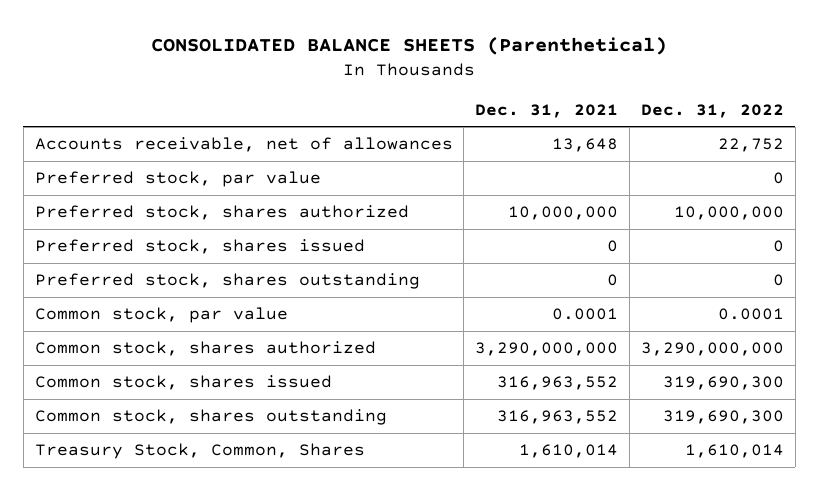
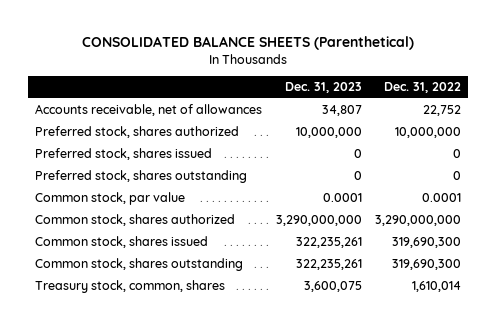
[475,103,619,118] Dec. 31, 2021 -> none
none -> [284,82,362,94] Dec. 31, 2023
[34,171,321,188] Preferred stock, par value -> none
[34,443,365,460] Treasury Stock, Common, Shares -> [35,280,226,294] Treasury stock, common, shares

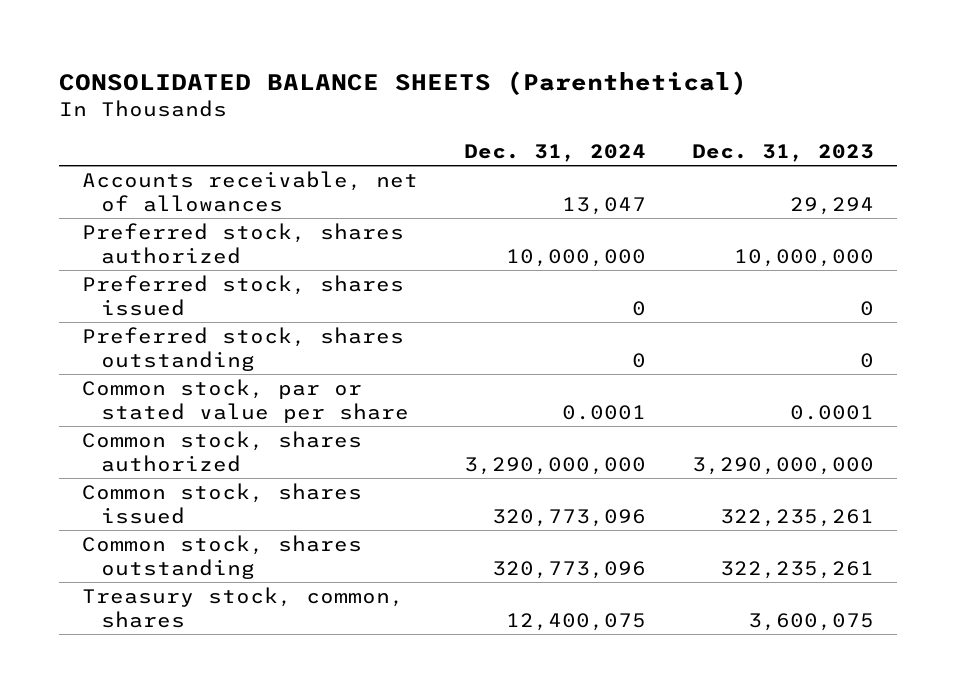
[384,82,462,94] Dec. 31, 2022 -> none
none -> [464,143,647,162] Dec. 31, 2024
[321,105,362,117] 34,807 -> [790,196,875,215] 29,294
[35,192,186,206] Common stock, par value -> [82,379,409,423] Common stock, par or stated value per share

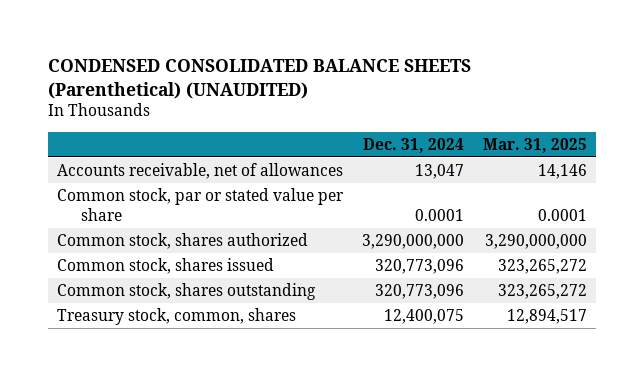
[59,70,748,95] CONSOLIDATED BALANCE SHEETS (Parenthetical) -> [47,58,471,99] CONDENSED CONSOLIDATED BALANCE SHEETS (Parenthetical) (UNAUDITED)
[692,143,875,162] Dec. 31, 2023 -> none
none -> [482,137,587,153] Mar. 31, 2025
[82,223,405,264] Preferred stock, shares authorized -> none
[82,275,405,316] Preferred stock, shares issued -> none
[82,327,405,371] Preferred stock, shares outstanding -> none

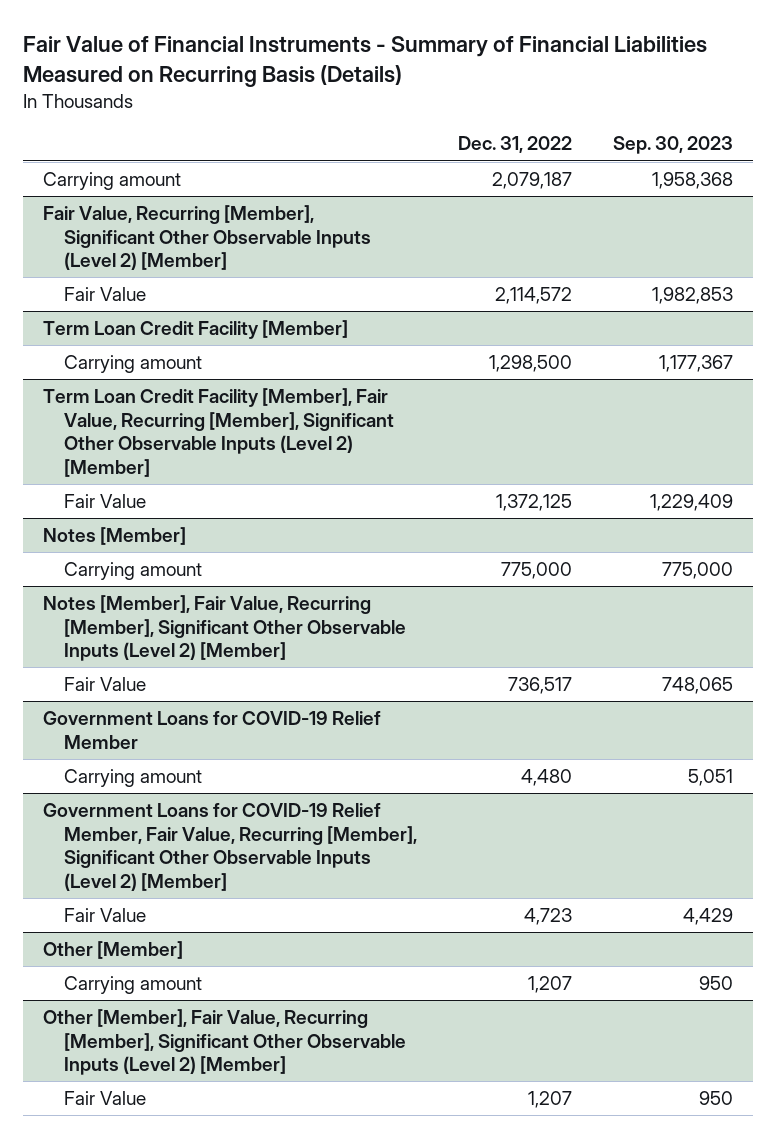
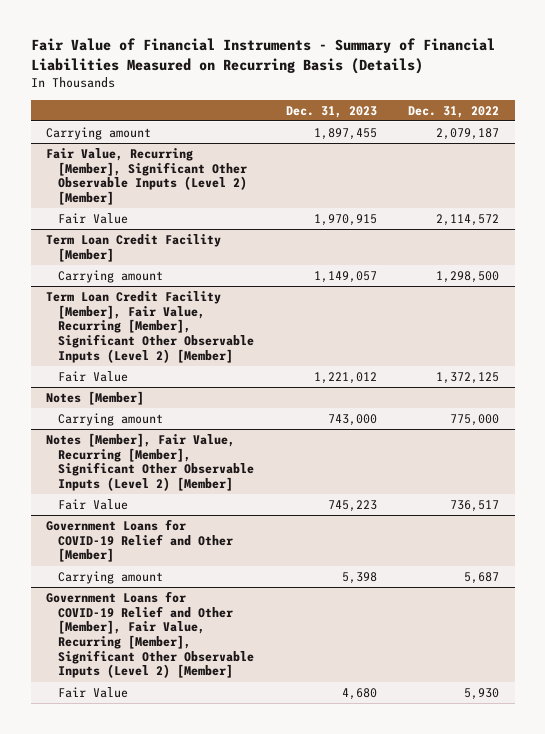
[612,136,733,155] Sep. 30, 2023 -> none
none -> [285,105,377,118] Dec. 31, 2023
[43,940,184,959] Other [Member] -> none
[63,975,202,994] Carrying amount -> none
[43,1008,406,1076] Other [Member], Fair Value, Recurring [Member], Significant Other Observable Inputs (Level 2) [Member] -> none
[63,1090,146,1105] Fair Value -> none
[43,710,382,749] Government Loans for COVID-19 Relief Member -> [46,519,234,563] Government Loans for COVID-19 Relief and Other [Member]
[520,768,572,786] 4,480 -> [463,572,499,585] 5,687
[43,802,417,891] Government Loans for COVID-19 Relief Member, Fair Value, Recurring [Member], Significant Other Observable Inputs (Level 2) [Member] -> [46,591,255,679] Government Loans for COVID-19 Relief and Other [Member], Fair Value, Recurring [Member], Significant Other Observable Inputs (Level 2) [Member]
[523,907,572,925] 4,723 -> [463,688,499,701] 5,930

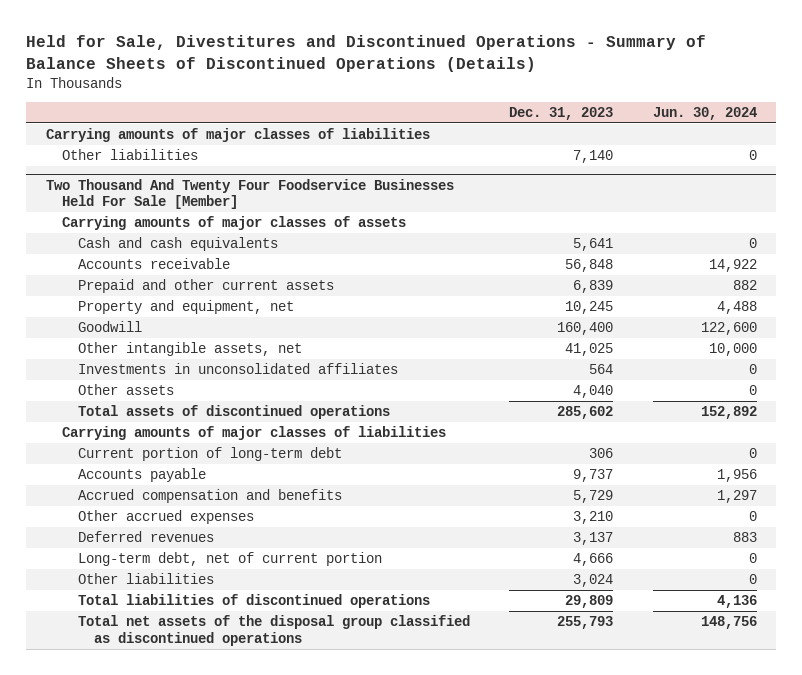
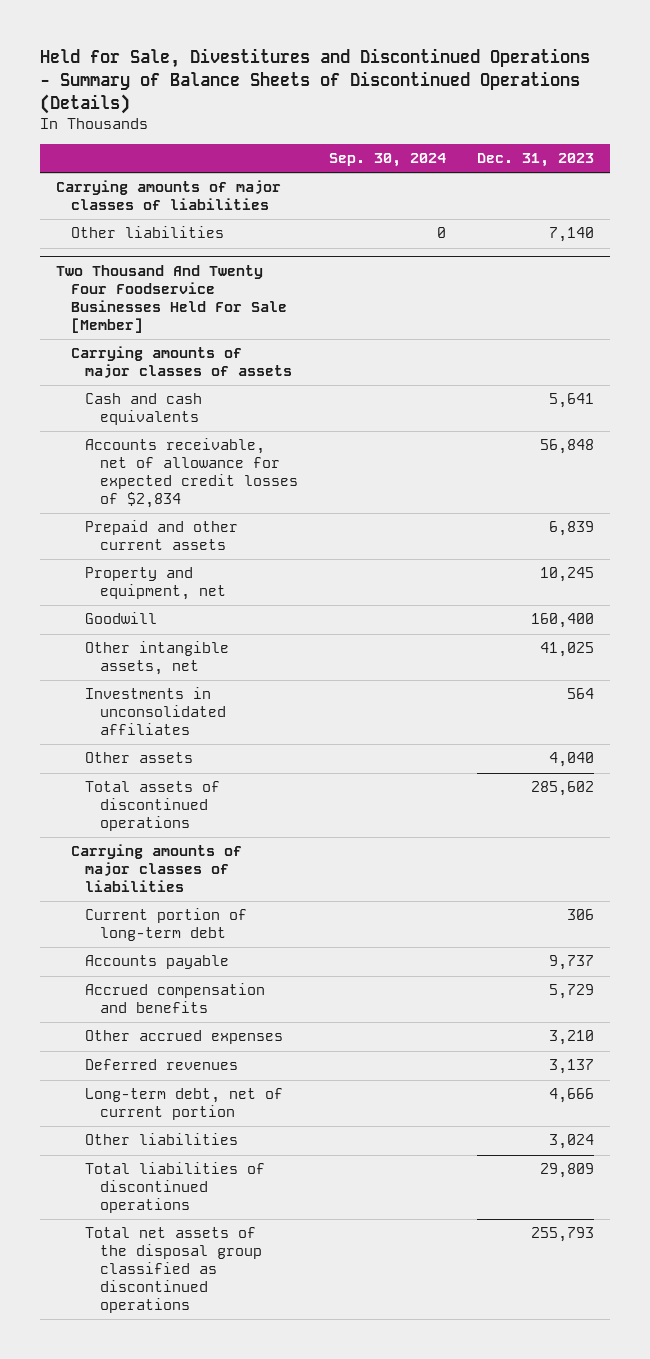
[652,106,757,120] Jun. 30, 2024 -> none
none -> [328,152,446,167] Sep. 30, 2024
[77,258,230,270] Accounts receivable -> [85,438,298,508] Accounts receivable, net of allowance for expected credit losses of $2,834

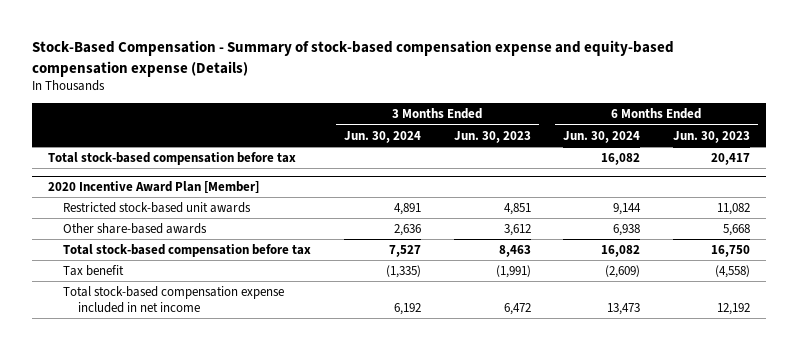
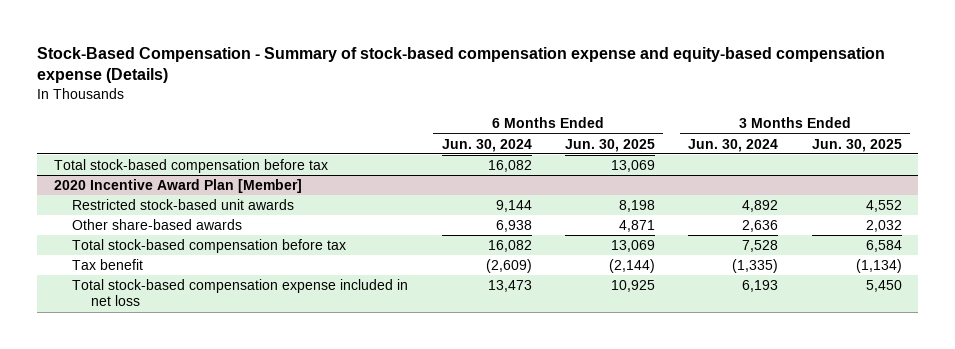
[453,130,531,143] Jun. 30, 2023 -> none
[672,130,750,143] Jun. 30, 2023 -> none
none -> [565,138,656,152] Jun. 30, 2025
none -> [811,138,902,152] Jun. 30, 2025
[393,202,421,215] 4,891 -> [742,200,779,213] 4,892
[388,244,421,257] 7,527 -> [742,240,779,253] 7,528
[63,285,285,314] Total stock-based compensation expense included in net income -> [72,279,409,307] Total stock-based compensation expense included in net loss
[393,303,421,316] 6,192 -> [742,280,779,293] 6,193

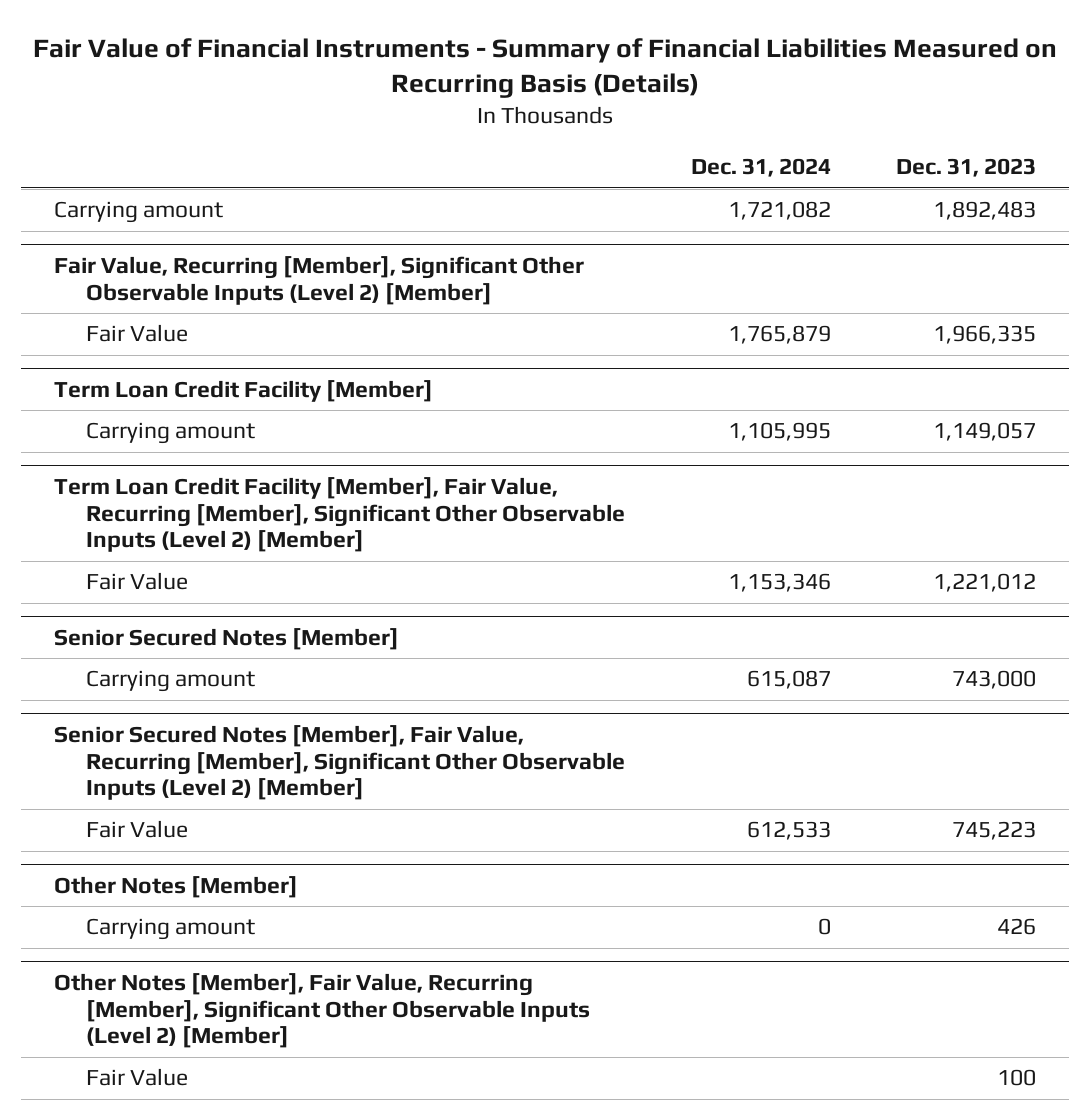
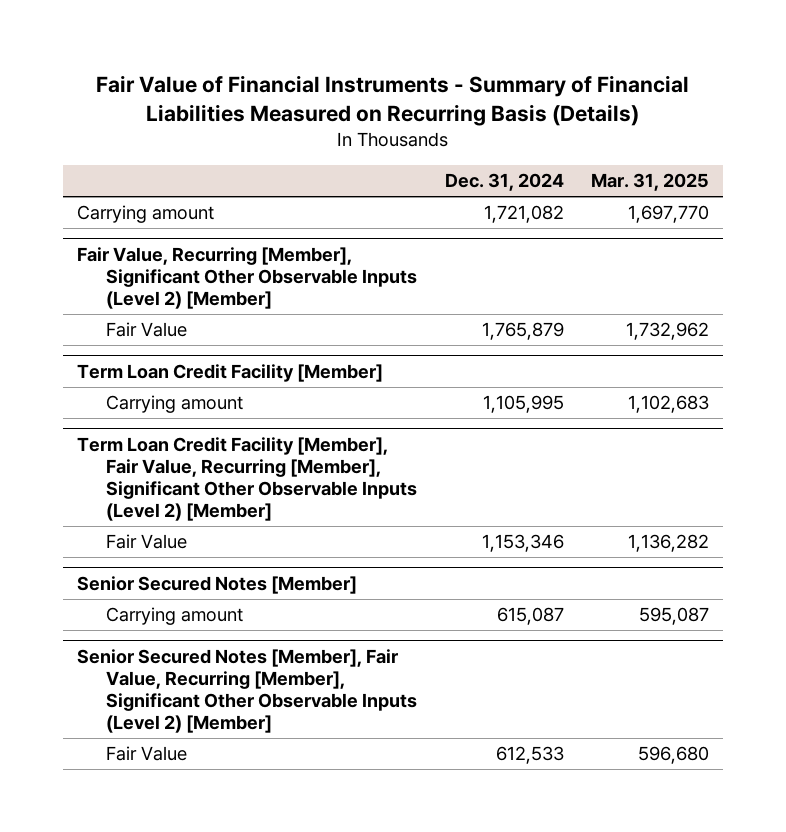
[896,158,1037,178] Dec. 31, 2023 -> none
none -> [590,173,709,192] Mar. 31, 2025
[53,875,298,898] Other Notes [Member] -> none
[86,918,256,941] Carrying amount -> none
[53,972,591,1049] Other Notes [Member], Fair Value, Recurring [Member], Significant Other Observable Inputs (Level 2) [Member] -> none
[86,1068,189,1087] Fair Value -> none

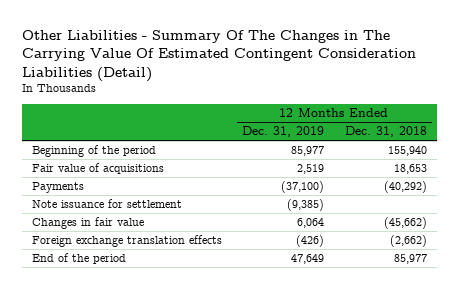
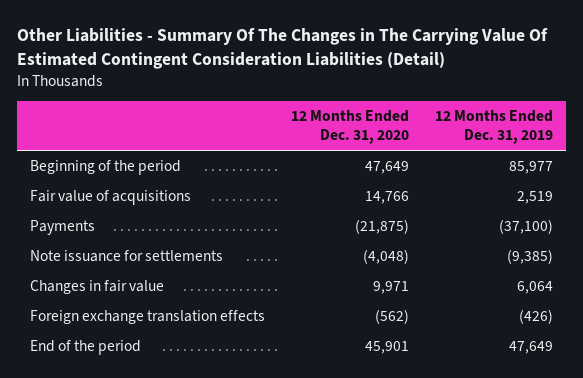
[344,126,427,138] Dec. 31, 2018 -> none
none -> [290,110,409,145] 12 Months Ended Dec. 31, 2020
[31,199,182,209] Note issuance for settlement -> [29,250,223,263] Note issuance for settlements

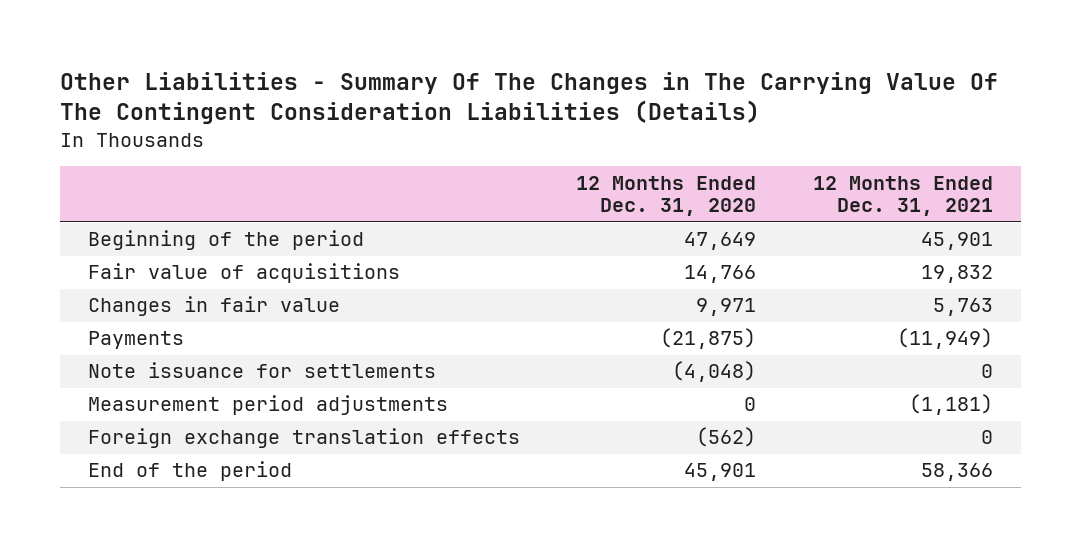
[16,27,548,69] Other Liabilities - Summary Of The Changes in The Carrying Value Of Estimated Contingent Consideration Liabilities (Detail) -> [59,72,998,125] Other Liabilities - Summary Of The Changes in The Carrying Value Of The Contingent Consideration Liabilities (Details)
[434,110,553,145] 12 Months Ended Dec. 31, 2019 -> none
none -> [812,175,993,217] 12 Months Ended Dec. 31, 2021
[29,280,164,295] Changes in fair value -> [88,296,341,317] Changes in fair value
none -> [88,395,449,416] Measurement period adjustments

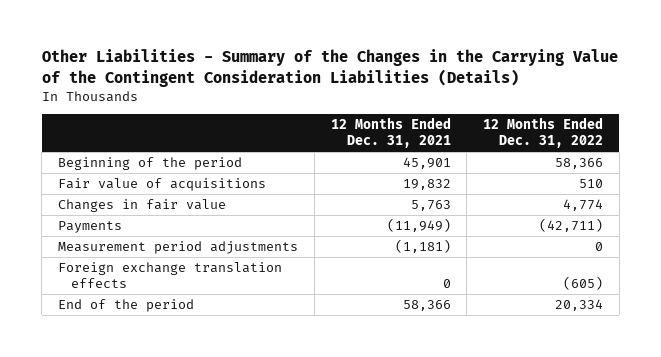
[59,72,998,125] Other Liabilities - Summary Of The Changes in The Carrying Value Of The Contingent Consideration Liabilities (Details) -> [41,49,618,87] Other Liabilities - Summary of the Changes in the Carrying Value of the Contingent Consideration Liabilities (Details)
[576,175,757,217] 12 Months Ended Dec. 31, 2020 -> none
none -> [483,117,604,149] 12 Months Ended Dec. 31, 2022
[88,362,437,379] Note issuance for settlements -> none

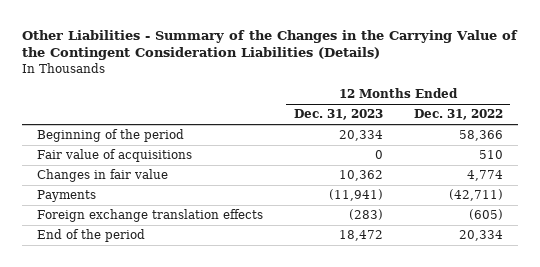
[330,117,451,149] 12 Months Ended Dec. 31, 2021 -> none
none -> [293,109,383,121] Dec. 31, 2023
[58,241,299,255] Measurement period adjustments -> none

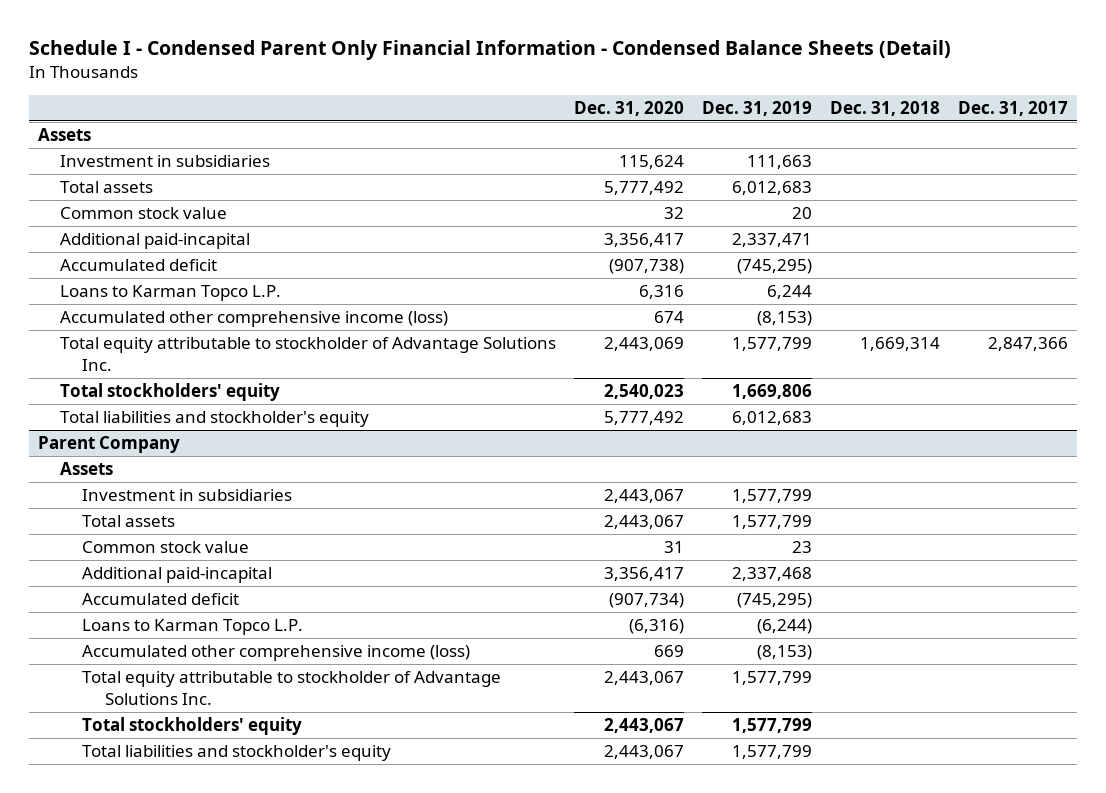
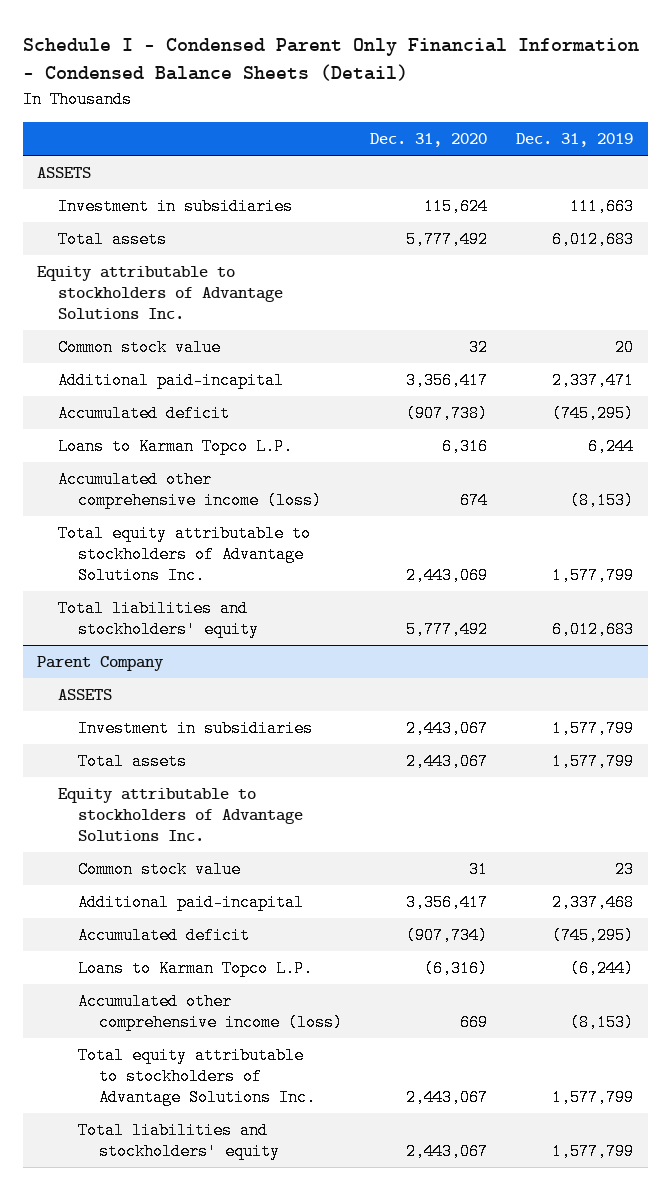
[830,100,941,116] Dec. 31, 2018 -> none
[958,100,1069,116] Dec. 31, 2017 -> none
[38,128,92,142] Assets -> [37,167,92,179] ASSETS
none -> [37,266,283,320] Equity attributable to stockholders of Advantage Solutions Inc.
[60,383,281,402] Total stockholders' equity -> none
[60,337,557,371] Total equity attributable to stockholder of Advantage Solutions Inc. -> [57,525,311,585] Total equity attributable to stockholders of Advantage Solutions Inc.
[60,411,370,428] Total liabilities and stockholder's equity -> [57,600,260,639] Total liabilities and stockholders' equity
[60,462,114,476] Assets -> [57,689,112,701] ASSETS
none -> [57,788,304,842] Equity attributable to stockholders of Advantage Solutions Inc.
[82,717,303,736] Total stockholders' equity -> none
[82,671,502,705] Total equity attributable to stockholder of Advantage Solutions Inc. -> [78,1047,316,1107] Total equity attributable to stockholders of Advantage Solutions Inc.
[82,745,392,762] Total liabilities and stockholder's equity -> [78,1122,280,1161] Total liabilities and stockholders' equity

